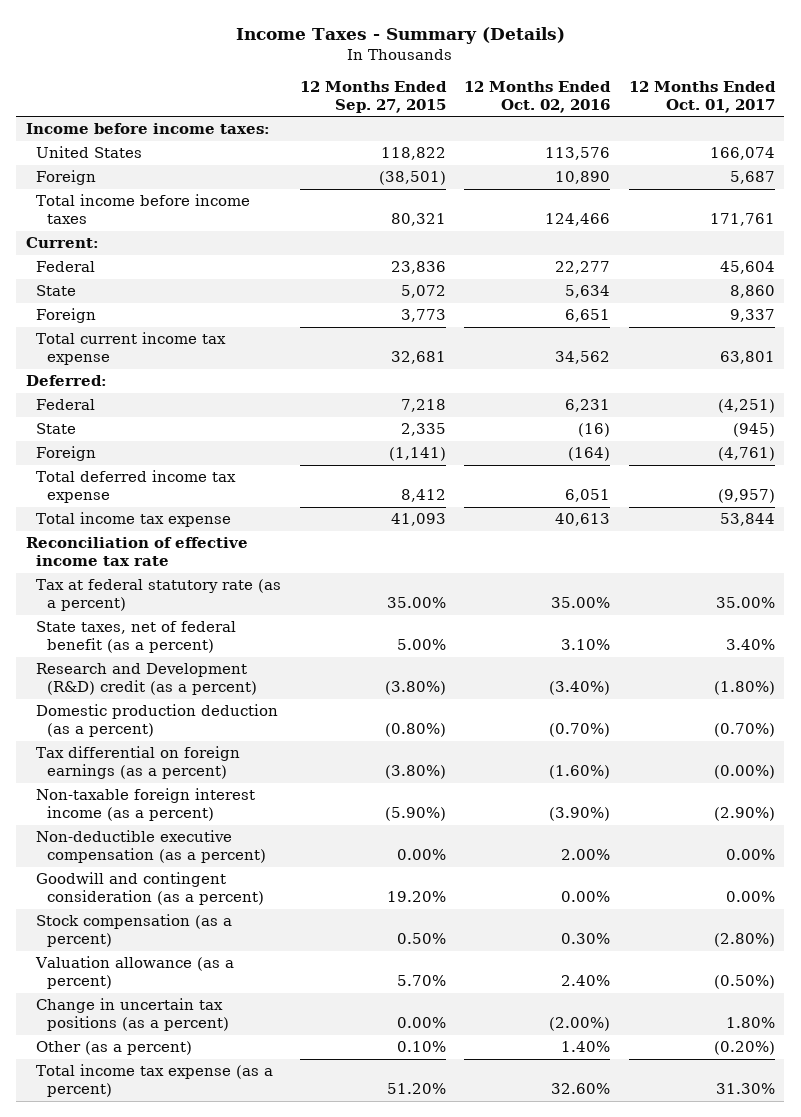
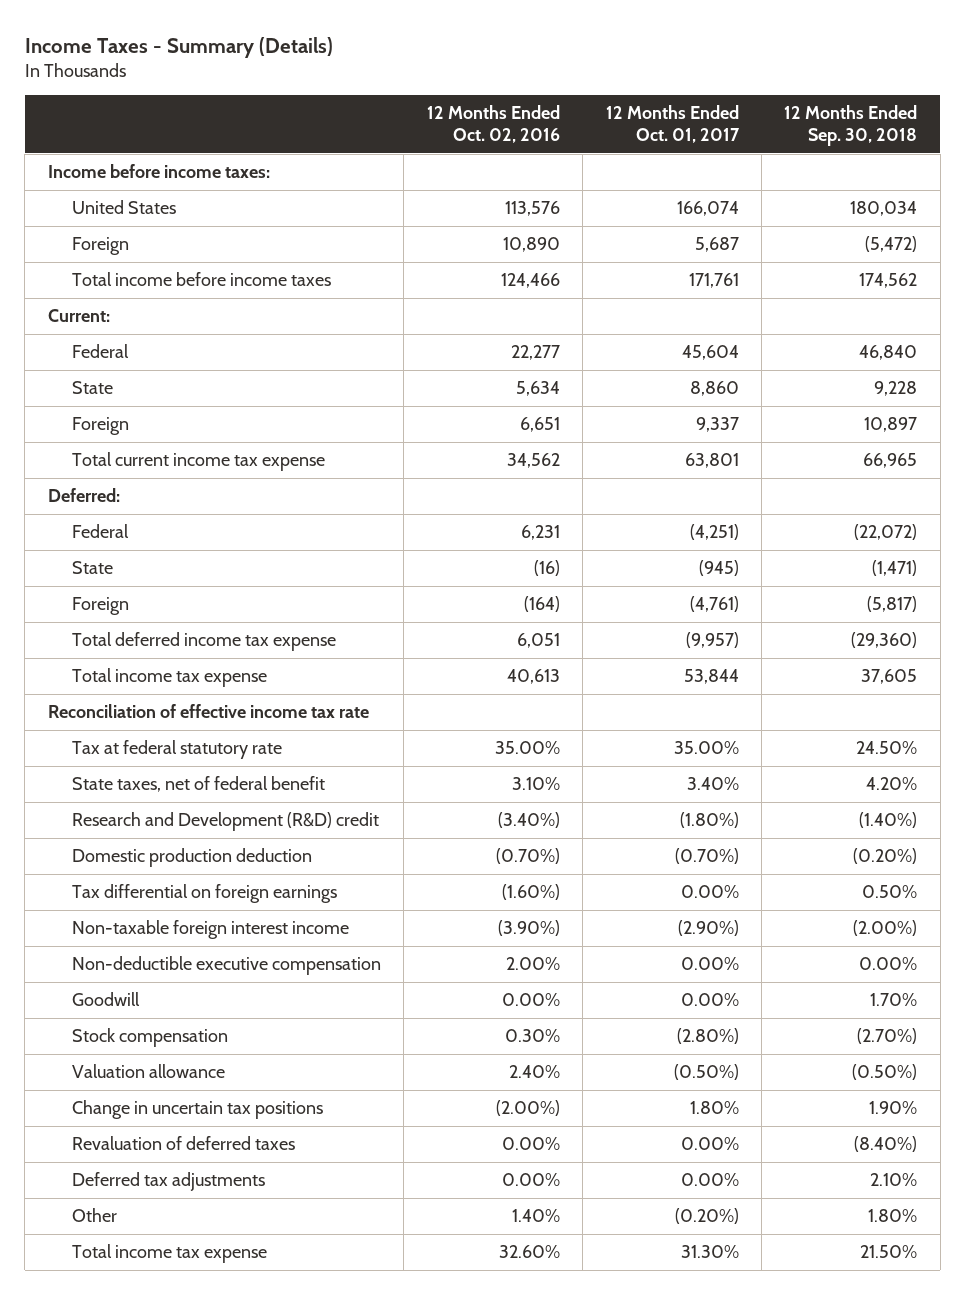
[299,81,447,113] 12 Months Ended Sep. 27, 2015 -> none
none -> [784,105,918,147] 12 Months Ended Sep. 30, 2018
[36,872,264,905] Goodwill and contingent consideration (as a percent) -> none
[36,579,282,611] Tax at federal statutory rate (as a percent) -> [71,740,282,760] Tax at federal statutory rate
[36,621,237,653] State taxes, net of federal benefit (as a percent) -> [71,776,325,793] State taxes, net of federal benefit
[36,663,257,695] Research and Development (R&D) credit (as a percent) -> [71,812,379,832] Research and Development (R&D) credit
[36,704,279,737] Domestic production deduction (as a percent) -> [71,848,312,868] Domestic production deduction
[36,746,241,779] Tax differential on foreign earnings (as a percent) -> [71,884,337,904] Tax differential on foreign earnings
[713,764,775,779] (0.00%) -> [680,885,739,899] 0.00%
[36,788,256,821] Non-taxable foreign interest income (as a percent) -> [71,920,349,940] Non-taxable foreign interest income
[36,830,266,863] Non-deductible executive compensation (as a percent) -> [71,956,381,976] Non-deductible executive compensation
none -> [71,992,140,1007] Goodwill
[36,914,233,947] Stock compensation (as a percent) -> [71,1028,228,1048] Stock compensation
[35,956,235,989] Valuation allowance (as a percent) -> [71,1064,225,1079] Valuation allowance
[36,998,229,1031] Change in uncertain tax positions (as a percent) -> [71,1100,323,1120] Change in uncertain tax positions
none -> [71,1136,295,1151] Revaluation of deferred taxes
none -> [71,1172,265,1192] Deferred tax adjustments
[36,1041,193,1056] Other (as a percent) -> [71,1208,117,1223] Other
[36,1064,274,1097] Total income tax expense (as a percent) -> [71,1244,267,1264] Total income tax expense

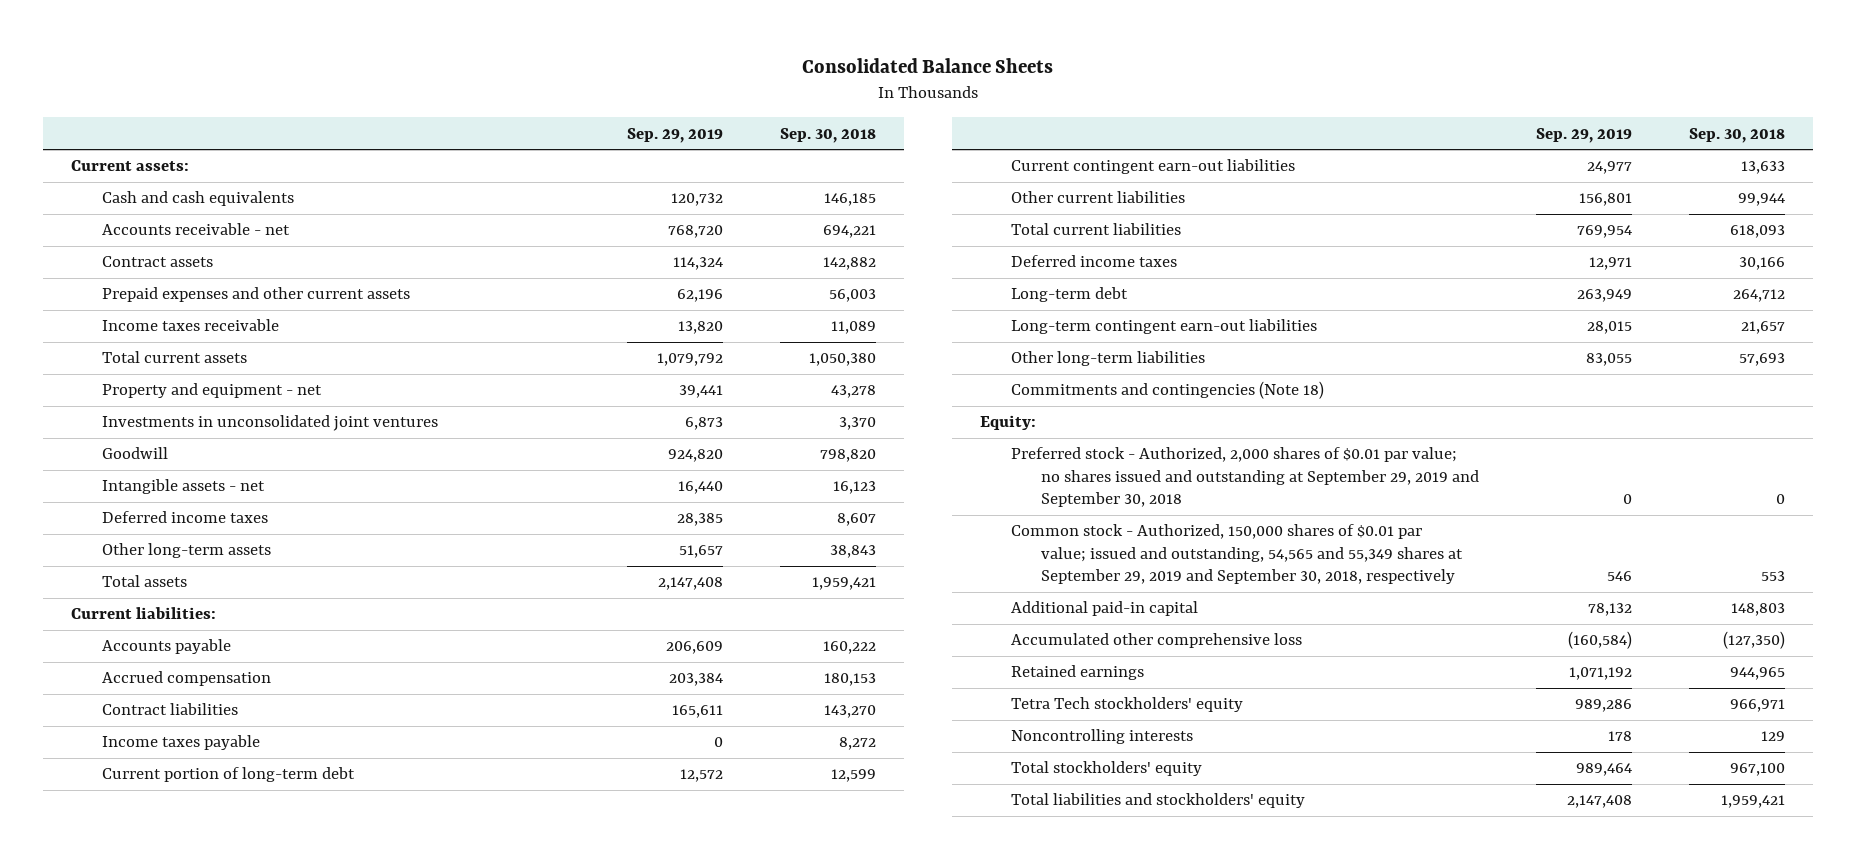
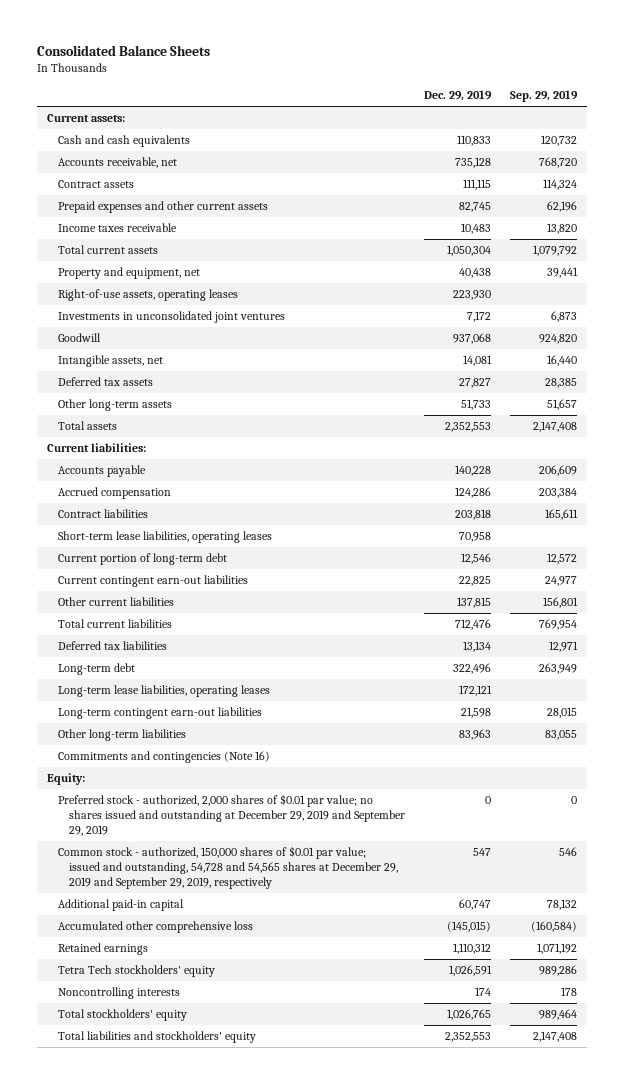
[779,127,876,143] Sep. 30, 2018 -> none
none -> [424,90,493,102] Dec. 29, 2019
[101,223,290,236] Accounts receivable - net -> [58,157,178,169] Accounts receivable, net
[101,383,322,399] Property and equipment - net -> [58,267,201,280] Property and equipment, net
none -> [58,289,239,302] Right-of-use assets, operating leases
[101,479,265,495] Intangible assets - net -> [58,355,164,368] Intangible assets, net
[101,511,268,524] Deferred income taxes -> [58,377,154,387] Deferred tax assets
[101,735,260,751] Income taxes payable -> none
none -> [58,531,273,544] Short-term lease liabilities, operating leases
[1010,255,1177,268] Deferred income taxes -> [58,641,168,651] Deferred tax liabilities
none -> [58,685,271,698] Long-term lease liabilities, operating leases
[1010,381,1324,400] Commitments and contingencies (Note 18) -> [58,751,271,764] Commitments and contingencies (Note 16)
[1010,447,1480,508] Preferred stock - Authorized, 2,000 shares of $0.01 par value; no shares issued and outstanding at September 29, 2019 and September 30, 2018 -> [58,794,406,836] Preferred stock - authorized, 2,000 shares of $0.01 par value; no shares issued and outstanding at December 29, 2019 and September 29, 2019
[1010,524,1464,585] Common stock - Authorized, 150,000 shares of $0.01 par value; issued and outstanding, 54,565 and 55,349 shares at September 29, 2019 and September 30, 2018, respectively -> [58,846,399,889] Common stock - authorized, 150,000 shares of $0.01 par value; issued and outstanding, 54,728 and 54,565 shares at December 29, 2019 and September 29, 2019, respectively

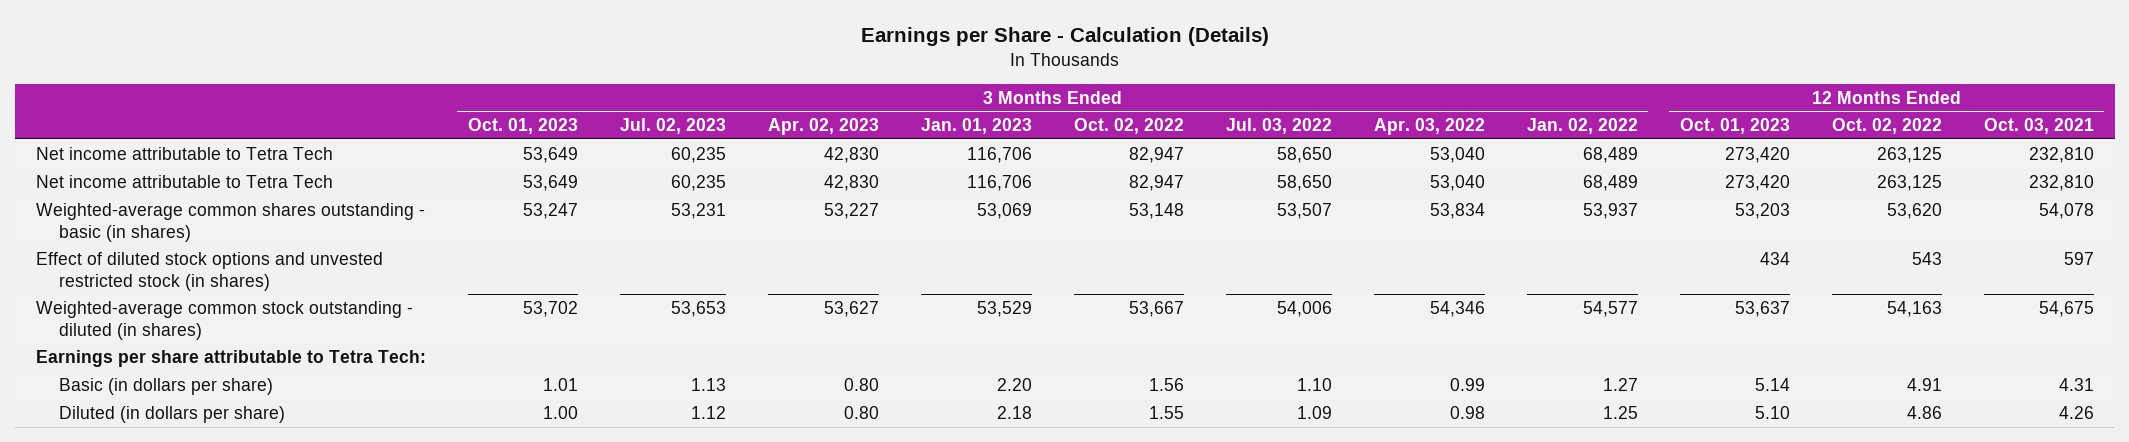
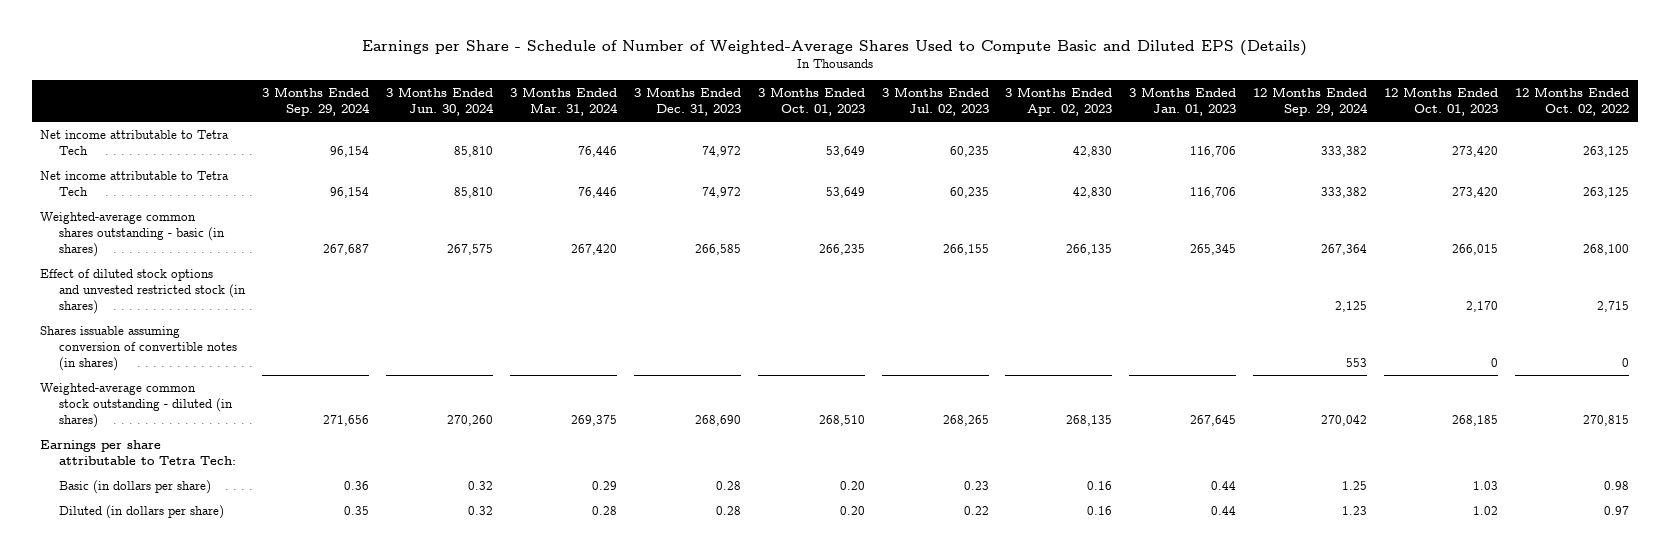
[860,27,1269,47] Earnings per Share - Calculation (Details) -> [361,39,1307,56] Earnings per Share - Schedule of Number of Weighted-Average Shares Used to Compute Basic and Diluted EPS (Details)
[1073,118,1184,135] Oct. 02, 2022 -> none
[1225,118,1332,135] Jul. 03, 2022 -> none
[1373,118,1485,136] Apr. 03, 2022 -> none
[1526,118,1638,135] Jan. 02, 2022 -> none
[1983,118,2094,135] Oct. 03, 2021 -> none
none -> [261,87,370,117] 3 Months Ended Sep. 29, 2024
none -> [385,87,494,117] 3 Months Ended Jun. 30, 2024
none -> [509,87,618,117] 3 Months Ended Mar. 31, 2024
none -> [633,87,741,117] 3 Months Ended Dec. 31, 2023
none -> [1253,87,1369,117] 12 Months Ended Sep. 29, 2024
[522,202,578,219] 53,247 -> [818,244,865,256] 266,235
[670,202,726,219] 53,231 -> [942,244,989,256] 266,155
[823,202,879,219] 53,227 -> [1066,244,1113,256] 266,135
[976,202,1032,219] 53,069 -> [1190,244,1237,256] 265,345
[1734,202,1790,219] 53,203 -> [1452,244,1499,256] 266,015
[1886,202,1942,219] 53,620 -> [1583,244,1630,256] 268,100
[1759,251,1790,265] 434 -> [1466,301,1499,313] 2,170
[1911,251,1942,265] 543 -> [1597,301,1630,313] 2,715
none -> [40,325,237,372] Shares issuable assuming conversion of convertible notes (in shares)
[522,300,578,317] 53,702 -> [818,415,865,427] 268,510
[670,300,726,317] 53,653 -> [942,415,989,427] 268,265
[823,300,879,317] 53,627 -> [1066,415,1113,427] 268,135
[976,300,1032,317] 53,529 -> [1190,415,1237,427] 267,645
[1734,300,1790,317] 53,637 -> [1452,415,1499,427] 268,185
[1886,300,1942,317] 54,163 -> [1583,415,1630,427] 270,815
[542,377,578,391] 1.01 -> [839,480,865,490] 0.20
[690,377,726,391] 1.13 -> [963,480,989,490] 0.23
[843,377,879,391] 0.80 -> [1087,480,1113,490] 0.16
[996,377,1032,391] 2.20 -> [1211,480,1237,490] 0.44
[1754,377,1790,391] 5.14 -> [1473,480,1499,490] 1.03
[1906,377,1942,391] 4.91 -> [1604,480,1630,490] 0.98
[542,405,578,419] 1.00 -> [839,505,865,515] 0.20
[690,405,726,419] 1.12 -> [963,505,989,515] 0.22
[843,405,879,419] 0.80 -> [1087,505,1113,515] 0.16
[996,405,1032,419] 2.18 -> [1211,505,1237,515] 0.44
[1754,405,1790,419] 5.10 -> [1473,505,1499,515] 1.02
[1906,405,1942,419] 4.86 -> [1604,505,1630,515] 0.97

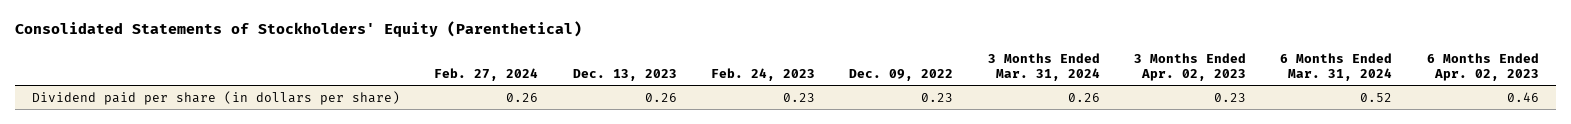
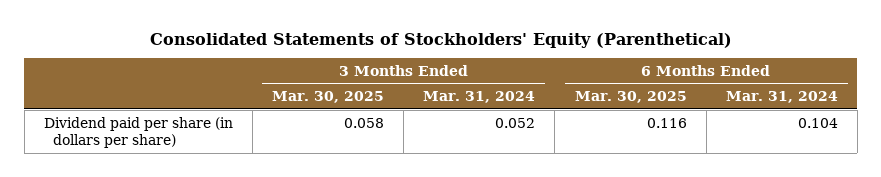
[434,68,539,82] Feb. 27, 2024 -> none
[572,69,677,82] Dec. 13, 2023 -> none
[711,68,816,82] Feb. 24, 2023 -> none
[849,69,954,82] Dec. 09, 2022 -> none
[1134,52,1247,82] 3 Months Ended Apr. 02, 2023 -> none
[1426,52,1539,82] 6 Months Ended Apr. 02, 2023 -> none
none -> [271,91,384,104] Mar. 30, 2025
none -> [574,91,687,104] Mar. 30, 2025
[1067,92,1100,102] 0.26 -> [495,117,536,128] 0.052
[1360,92,1393,102] 0.52 -> [797,117,838,128] 0.104

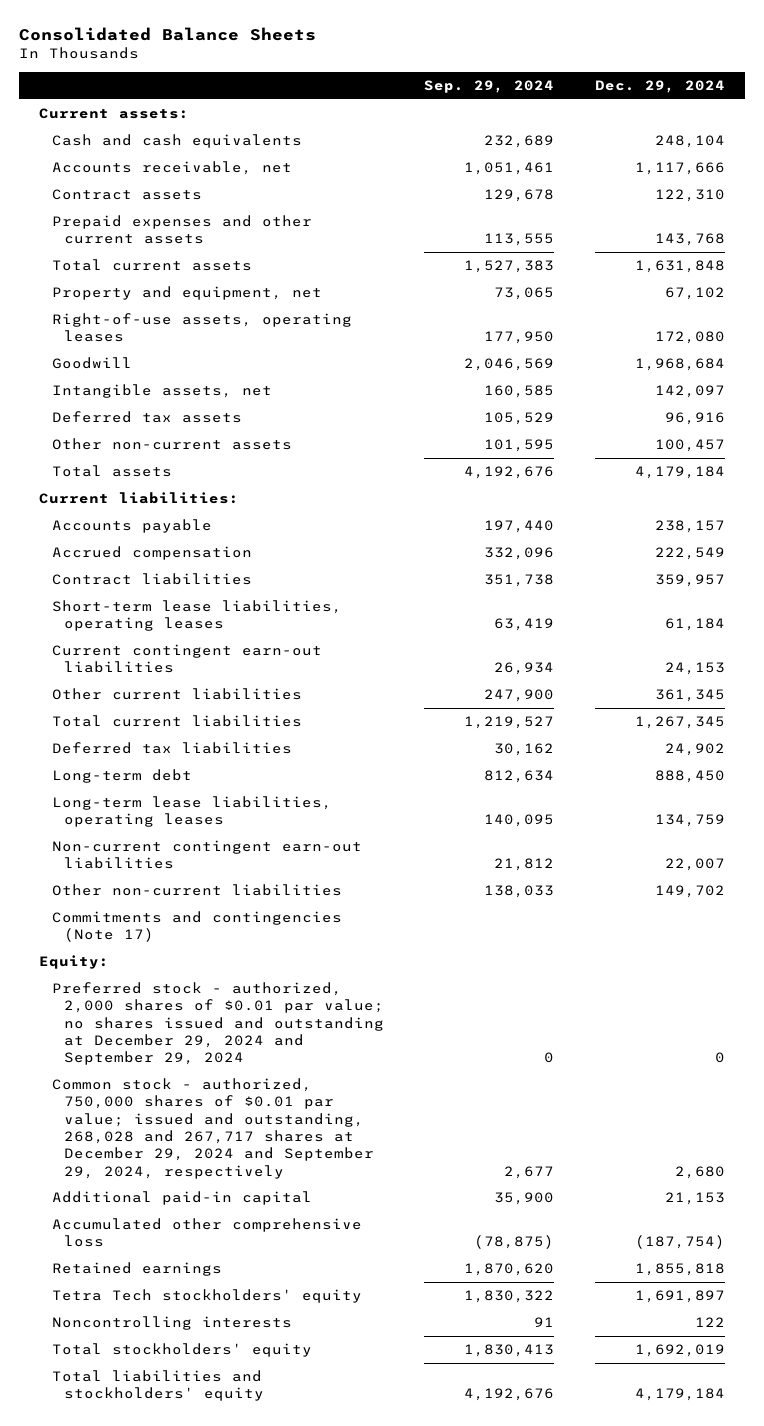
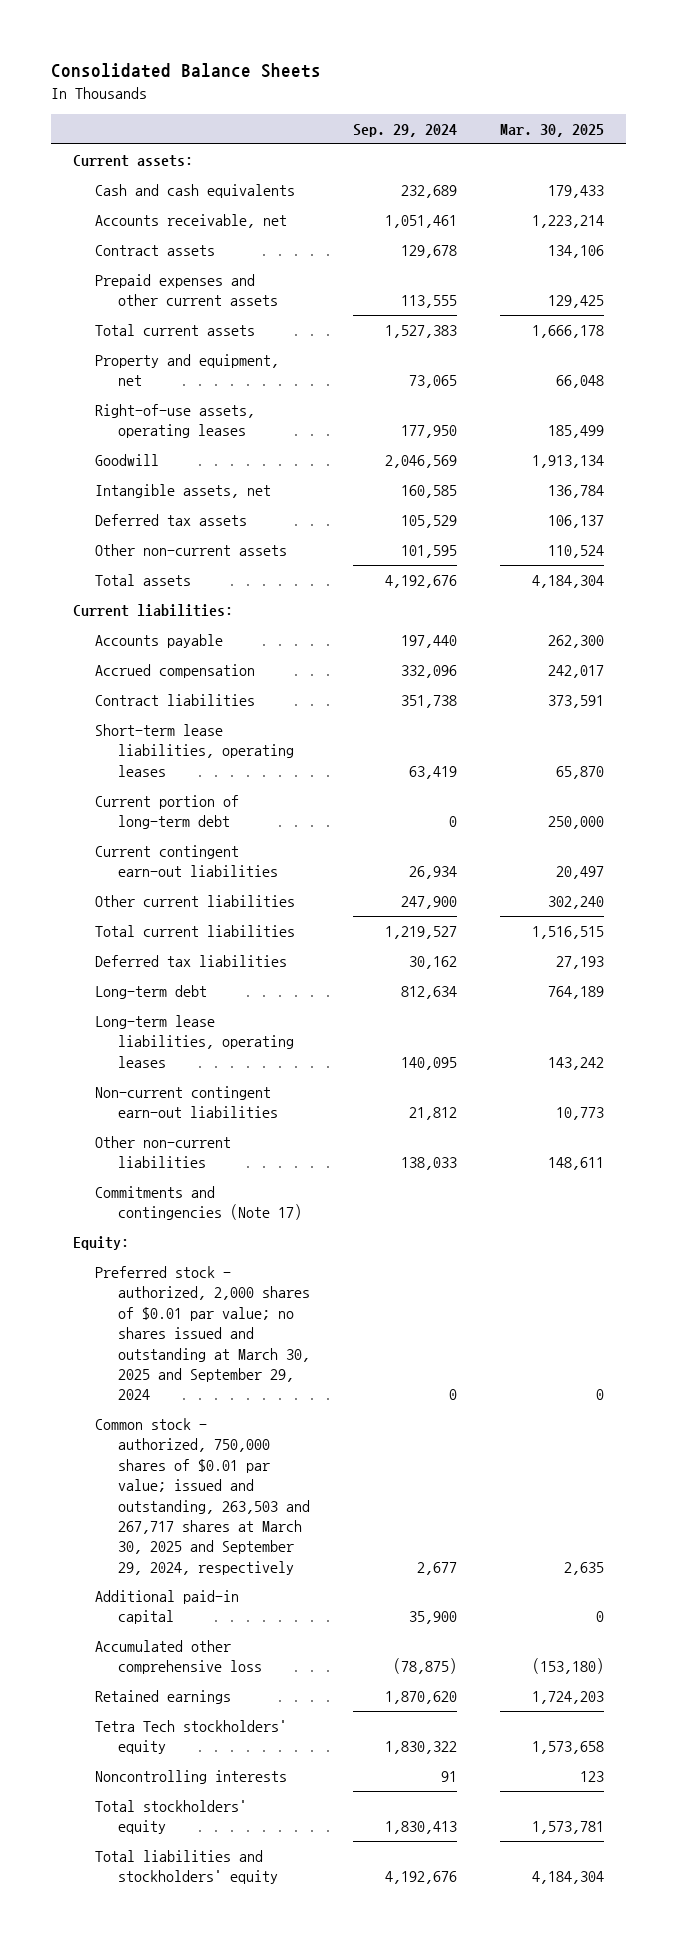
[594,80,725,94] Dec. 29, 2024 -> none
none -> [500,123,605,137] Mar. 30, 2025
none -> [95,795,240,830] Current portion of long-term debt
[51,982,385,1066] Preferred stock - authorized, 2,000 shares of $0.01 par value; no shares issued and outstanding at December 29, 2024 and September 29, 2024 -> [95,1266,311,1401] Preferred stock - authorized, 2,000 shares of $0.01 par value; no shares issued and outstanding at March 30, 2025 and September 29, 2024
[51,1078,375,1179] Common stock - authorized, 750,000 shares of $0.01 par value; issued and outstanding, 268,028 and 267,717 shares at December 29, 2024 and September 29, 2024, respectively -> [95,1418,311,1575] Common stock - authorized, 750,000 shares of $0.01 par value; issued and outstanding, 263,503 and 267,717 shares at March 30, 2025 and September 29, 2024, respectively

